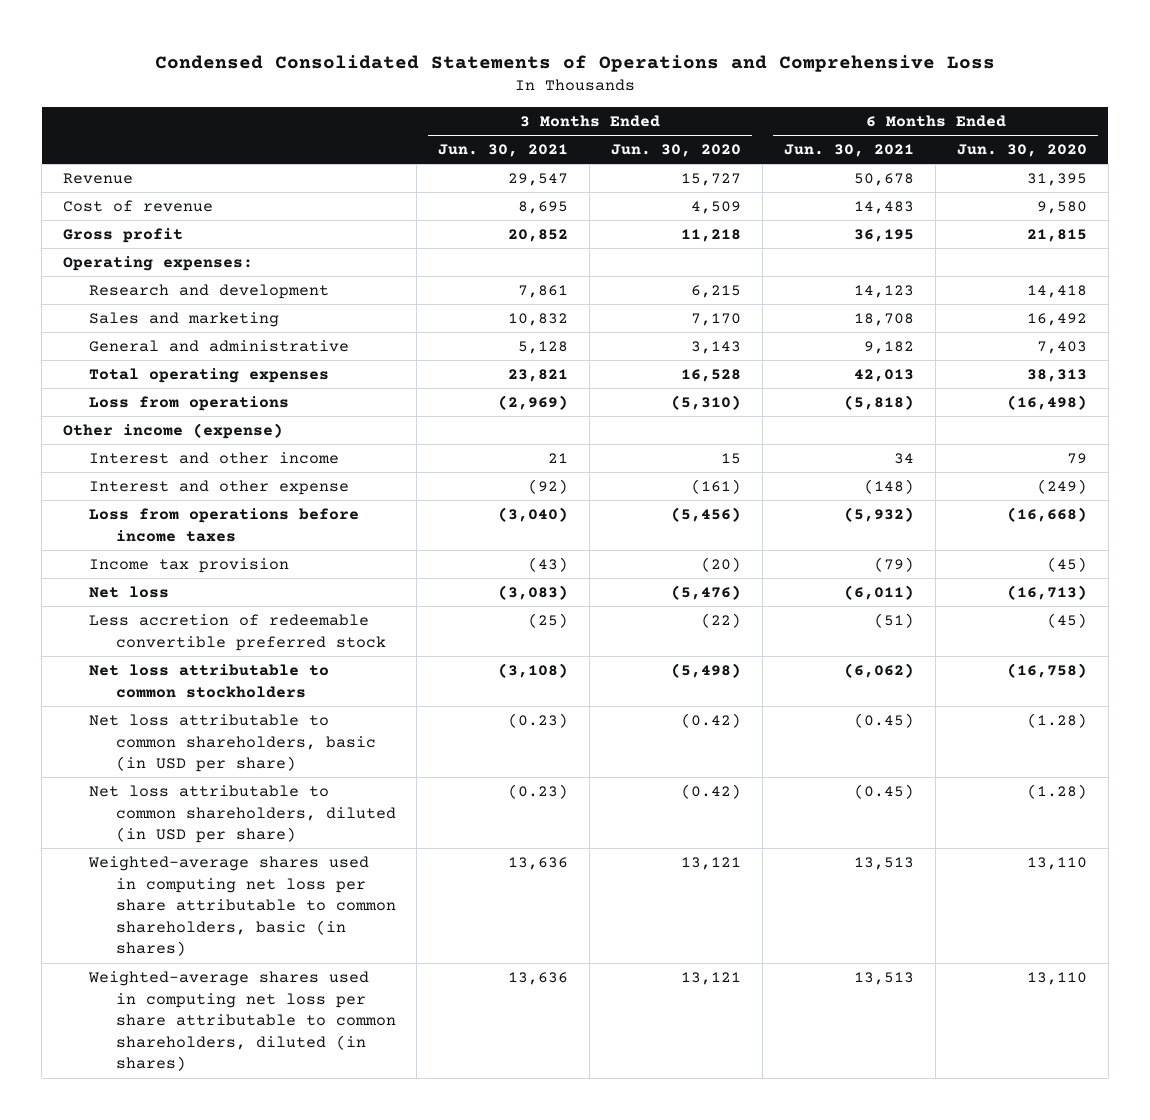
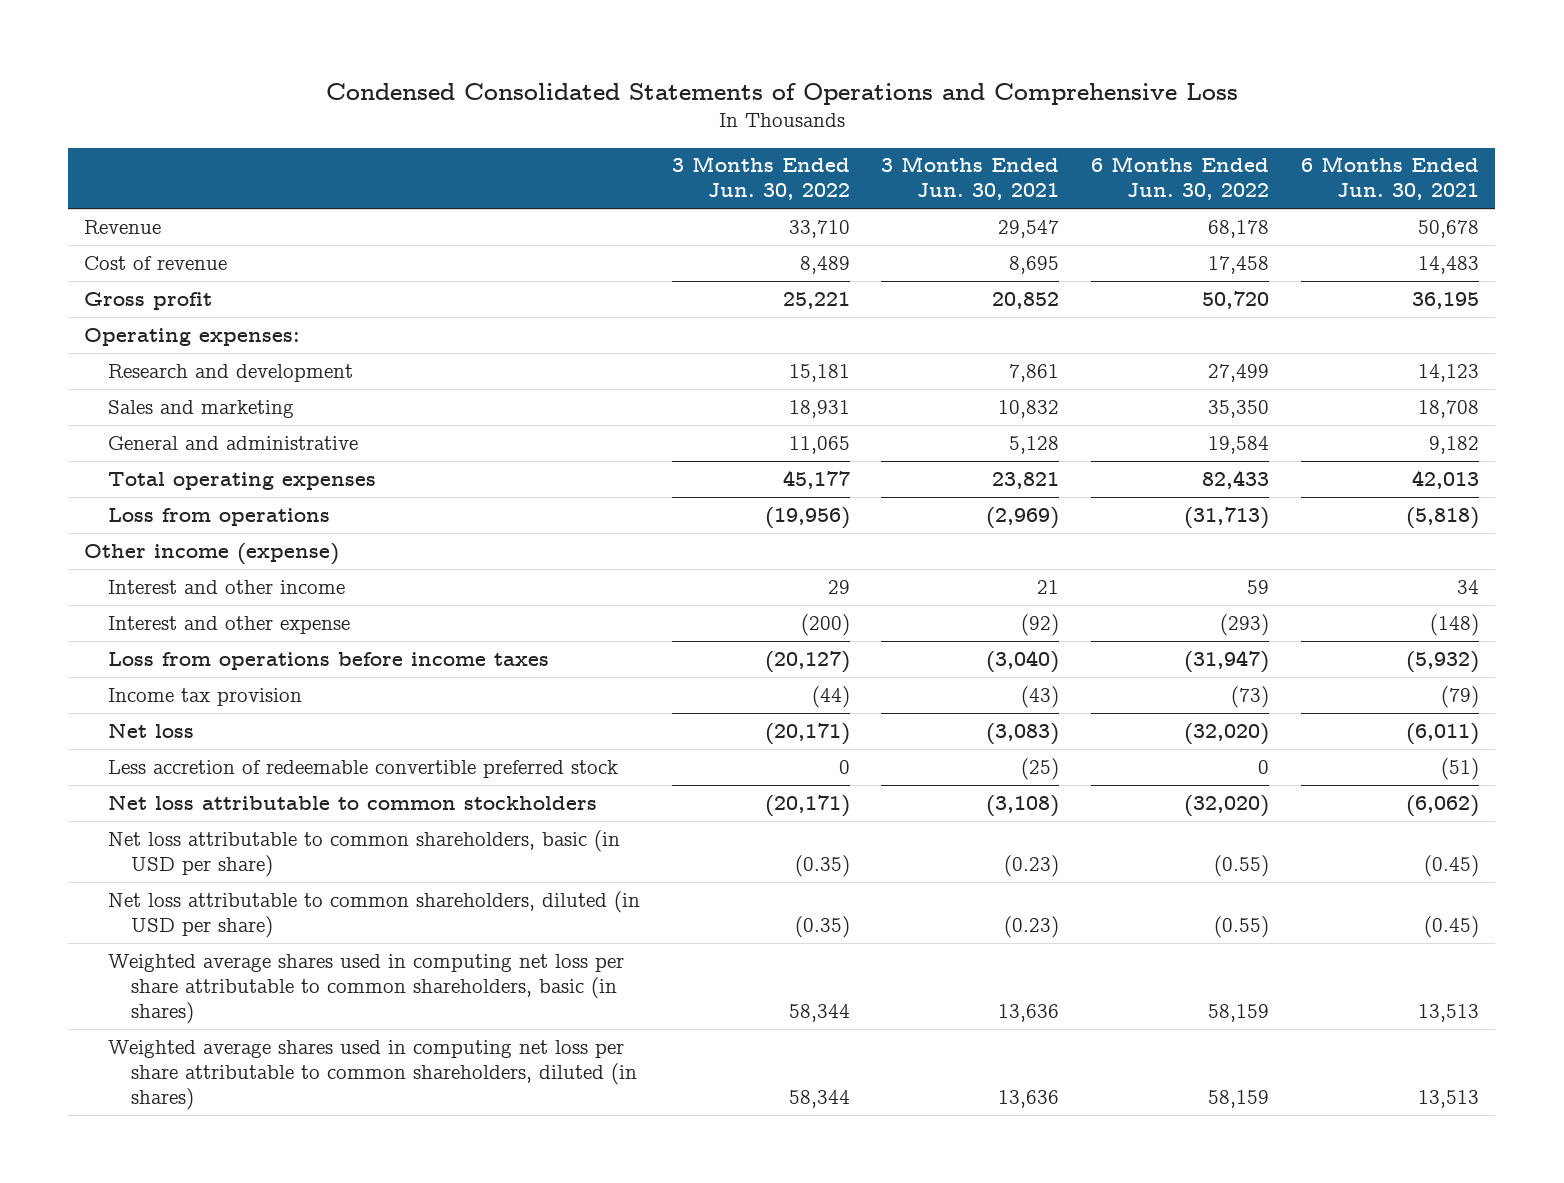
[611,144,742,158] Jun. 30, 2020 -> none
[956,144,1087,158] Jun. 30, 2020 -> none
none -> [671,156,850,201] 3 Months Ended Jun. 30, 2022
none -> [1091,156,1270,201] 6 Months Ended Jun. 30, 2022
[88,855,396,957] Weighted-average shares used in computing net loss per share attributable to common shareholders, basic (in shares) -> [107,953,624,1024] Weighted average shares used in computing net loss per share attributable to common shareholders, basic (in shares)
[88,970,396,1072] Weighted-average shares used in computing net loss per share attributable to common shareholders, diluted (in shares) -> [107,1039,638,1110] Weighted average shares used in computing net loss per share attributable to common shareholders, diluted (in shares)

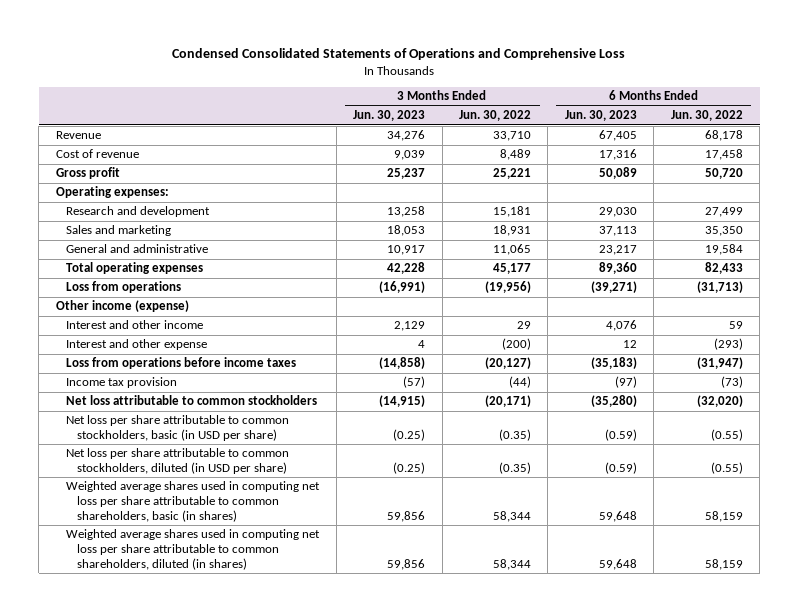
[881,156,1060,201] 3 Months Ended Jun. 30, 2021 -> none
[1301,156,1480,201] 6 Months Ended Jun. 30, 2021 -> none
none -> [353,110,426,122] Jun. 30, 2023
none -> [564,110,637,122] Jun. 30, 2023
[107,722,194,738] Net loss -> none
[107,759,618,778] Less accretion of redeemable convertible preferred stock -> none
[107,829,620,877] Net loss attributable to common shareholders, basic (in USD per share) -> [66,415,290,442] Net loss per share attributable to common stockholders, basic (in USD per share)
[107,890,640,938] Net loss attributable to common shareholders, diluted (in USD per share) -> [66,448,290,475] Net loss per share attributable to common stockholders, diluted (in USD per share)

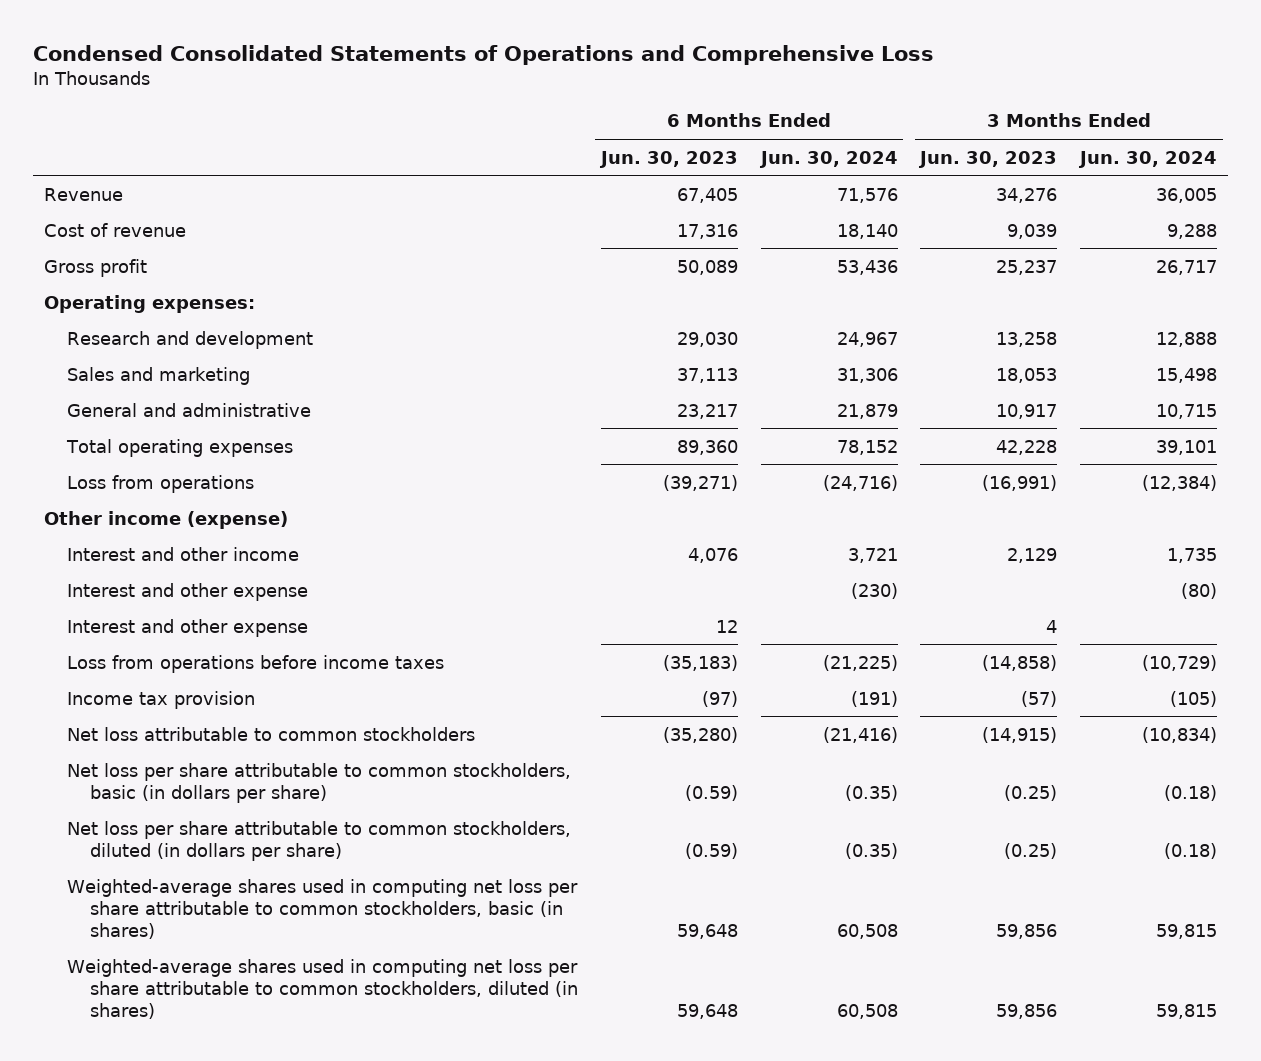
[459,110,532,122] Jun. 30, 2022 -> none
[670,110,743,122] Jun. 30, 2022 -> none
none -> [758,150,898,168] Jun. 30, 2024
none -> [1077,150,1217,168] Jun. 30, 2024
none -> [67,582,309,601] Interest and other expense
[66,415,290,442] Net loss per share attributable to common stockholders, basic (in USD per share) -> [67,762,572,803] Net loss per share attributable to common stockholders, basic (in dollars per share)
[66,448,290,475] Net loss per share attributable to common stockholders, diluted (in USD per share) -> [67,820,572,861] Net loss per share attributable to common stockholders, diluted (in dollars per share)
[66,481,321,522] Weighted average shares used in computing net loss per share attributable to common shareholders, basic (in shares) -> [67,878,579,939] Weighted-average shares used in computing net loss per share attributable to common stockholders, basic (in shares)
[66,529,321,570] Weighted average shares used in computing net loss per share attributable to common shareholders, diluted (in shares) -> [67,958,579,1019] Weighted-average shares used in computing net loss per share attributable to common stockholders, diluted (in shares)

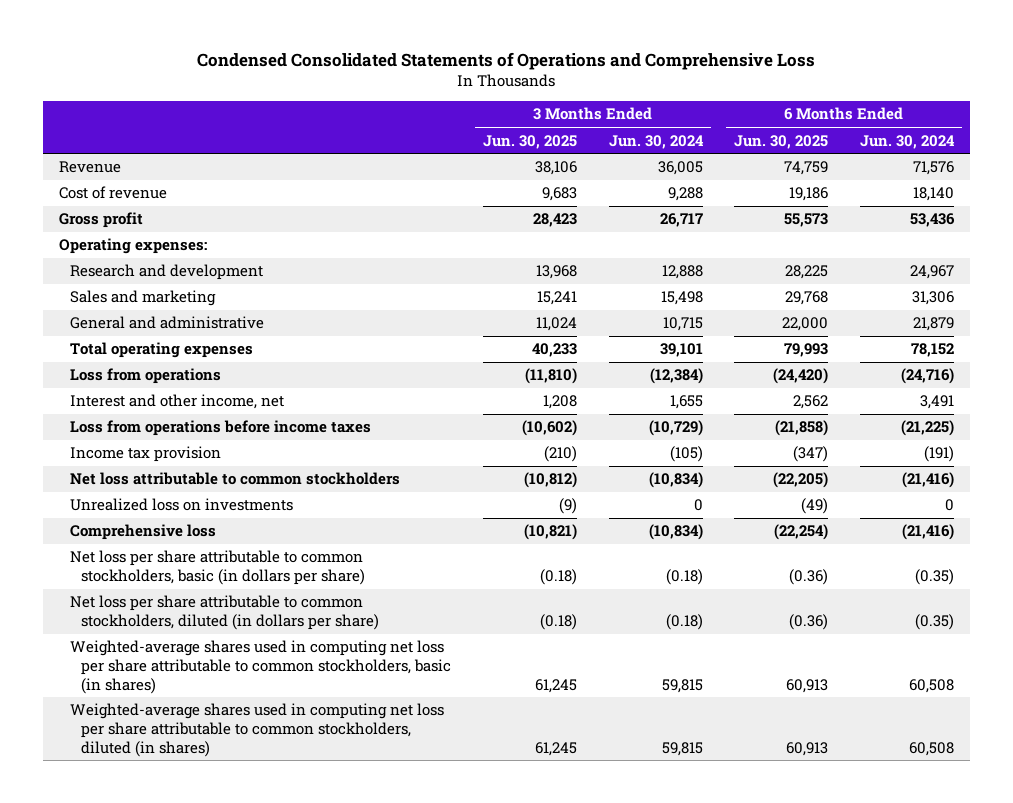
[598,150,738,168] Jun. 30, 2023 -> none
[918,150,1058,168] Jun. 30, 2023 -> none
none -> [483,134,578,149] Jun. 30, 2025
none -> [734,134,829,149] Jun. 30, 2025
[44,510,289,529] Other income (expense) -> none
[67,582,309,601] Interest and other expense -> none
[67,618,309,637] Interest and other expense -> none
[67,546,300,561] Interest and other income -> [70,394,285,410] Interest and other income, net
[847,547,898,563] 3,721 -> [919,395,954,410] 3,491
[1166,547,1217,563] 1,735 -> [669,395,703,410] 1,655
none -> [70,498,294,512] Unrealized loss on investments
none -> [70,524,217,541] Comprehensive loss

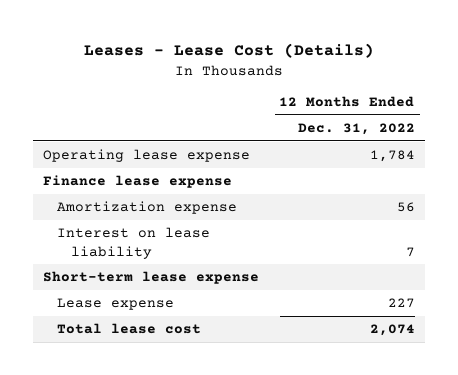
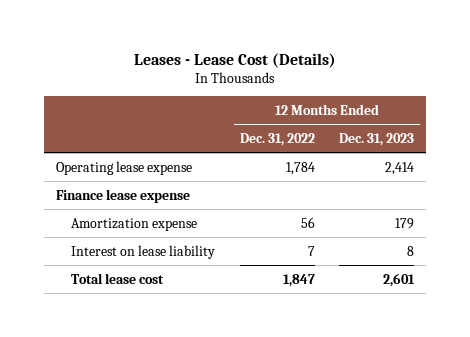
none -> [339,132,415,146] Dec. 31, 2023
[43,271,260,285] Short-term lease expense -> none
[57,298,175,311] Lease expense -> none
[369,324,415,337] 2,074 -> [282,273,315,287] 1,847

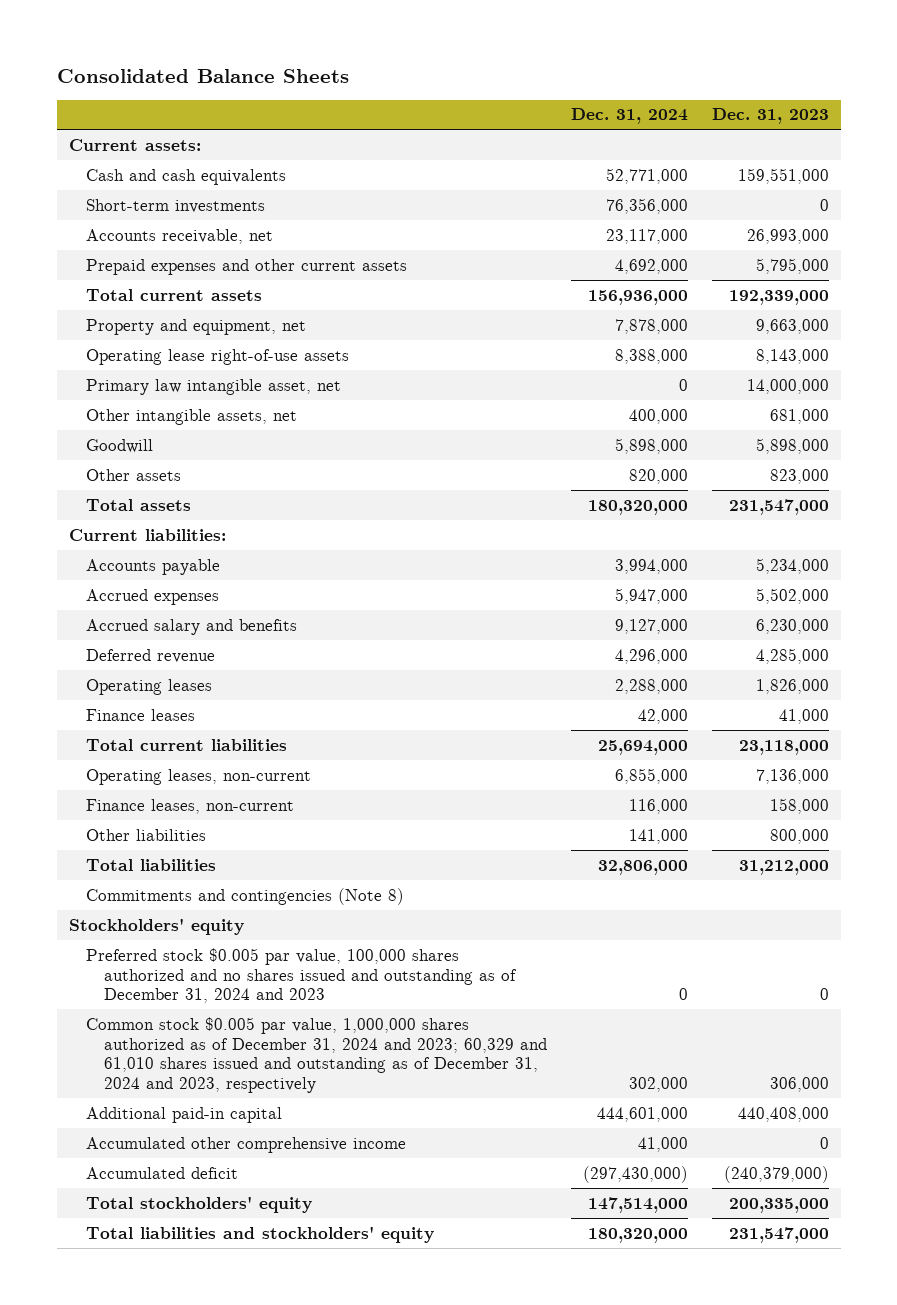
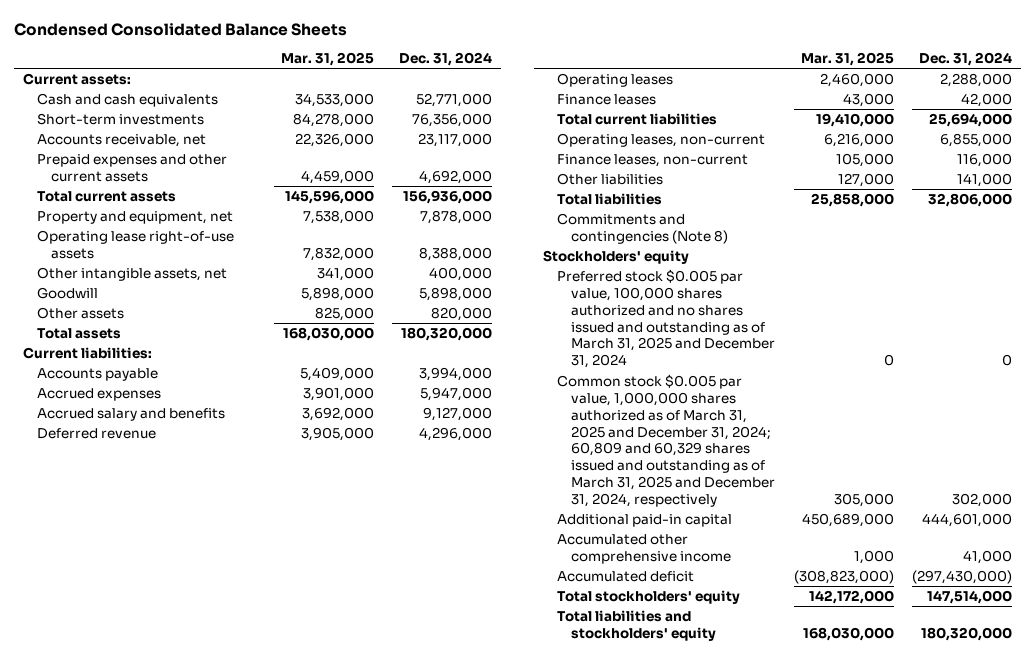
[56,68,349,83] Consolidated Balance Sheets -> [14,22,348,36] Condensed Consolidated Balance Sheets
[711,108,829,125] Dec. 31, 2023 -> none
none -> [280,52,374,67] Mar. 31, 2025
[86,378,342,395] Primary law intangible asset, net -> none
[86,947,518,1004] Preferred stock $0.005 par value, 100,000 shares authorized and no shares issued and outstanding as of December 31, 2024 and 2023 -> [557,268,776,369] Preferred stock $0.005 par value, 100,000 shares authorized and no shares issued and outstanding as of March 31, 2025 and December 31, 2024
[86,1016,548,1094] Common stock $0.005 par value, 1,000,000 shares authorized as of December 31, 2024 and 2023; 60,329 and 61,010 shares issued and outstanding as of December 31, 2024 and 2023, respectively -> [557,373,776,508] Common stock $0.005 par value, 1,000,000 shares authorized as of March 31, 2025 and December 31, 2024; 60,809 and 60,329 shares issued and outstanding as of March 31, 2025 and December 31, 2024, respectively

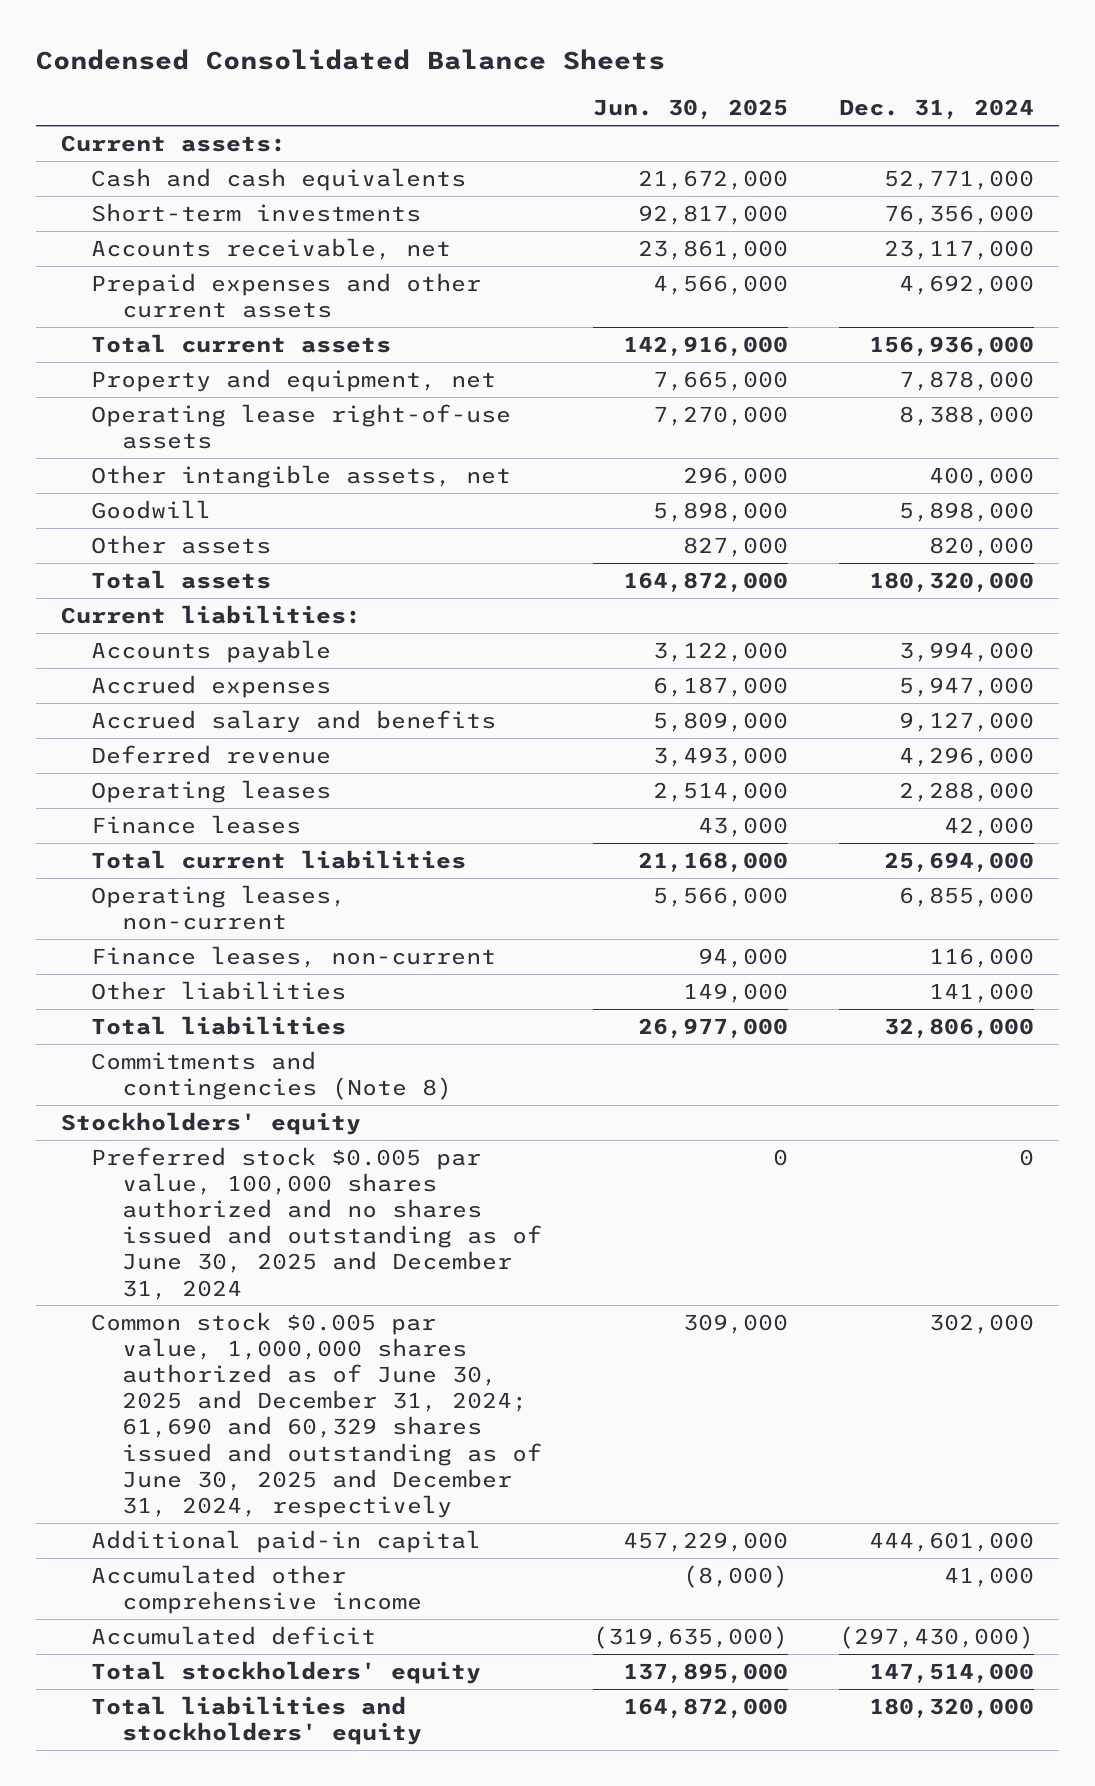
[280,52,374,67] Mar. 31, 2025 -> none
none -> [592,99,788,120] Jun. 30, 2025
[557,268,776,369] Preferred stock $0.005 par value, 100,000 shares authorized and no shares issued and outstanding as of March 31, 2025 and December 31, 2024 -> [91,1146,542,1300] Preferred stock $0.005 par value, 100,000 shares authorized and no shares issued and outstanding as of June 30, 2025 and December 31, 2024
[557,373,776,508] Common stock $0.005 par value, 1,000,000 shares authorized as of March 31, 2025 and December 31, 2024; 60,809 and 60,329 shares issued and outstanding as of March 31, 2025 and December 31, 2024, respectively -> [91,1311,542,1518] Common stock $0.005 par value, 1,000,000 shares authorized as of June 30, 2025 and December 31, 2024; 61,690 and 60,329 shares issued and outstanding as of June 30, 2025 and December 31, 2024, respectively

